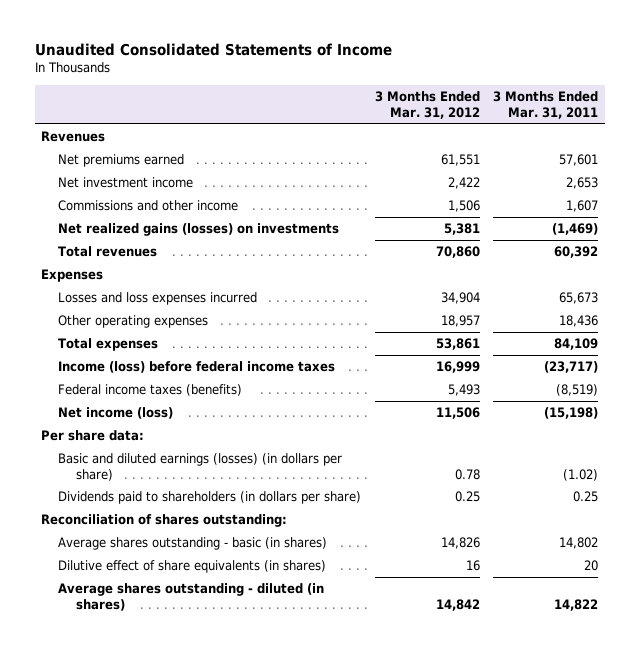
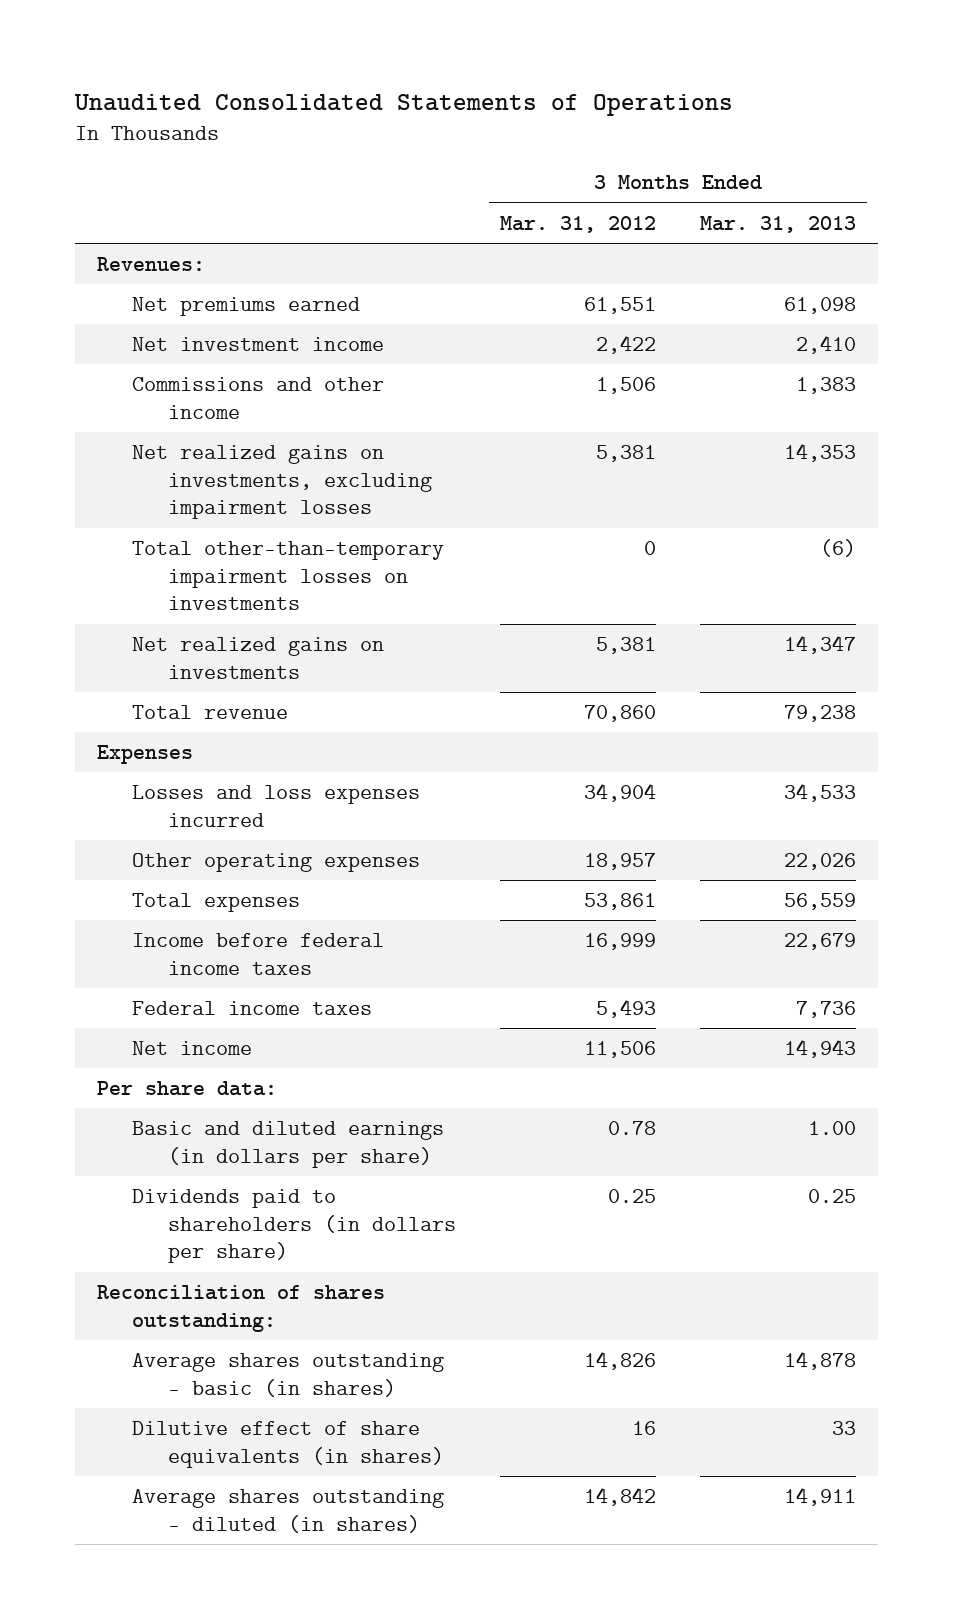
[34,42,392,56] Unaudited Consolidated Statements of Income -> [73,93,733,116] Unaudited Consolidated Statements of Operations
[493,91,599,119] 3 Months Ended Mar. 31, 2011 -> none
none -> [700,215,857,233] Mar. 31, 2013
[41,131,106,143] Revenues -> [97,257,206,272] Revenues:
none -> [132,445,432,520] Net realized gains on investments, excluding impairment losses
none -> [132,541,445,611] Total other-than-temporary impairment losses on investments
[58,223,340,237] Net realized gains (losses) on investments -> [132,637,385,679] Net realized gains on investments
[58,246,158,258] Total revenues -> [132,705,289,720] Total revenue
[58,361,336,374] Income (loss) before federal income taxes -> [132,933,385,975] Income before federal income taxes
[58,384,243,397] Federal income taxes (benefits) -> [132,1001,373,1016] Federal income taxes
[58,407,174,420] Net income (loss) -> [132,1041,253,1056] Net income
[58,453,343,481] Basic and diluted earnings (losses) (in dollars per share) -> [132,1121,445,1168] Basic and diluted earnings (in dollars per share)

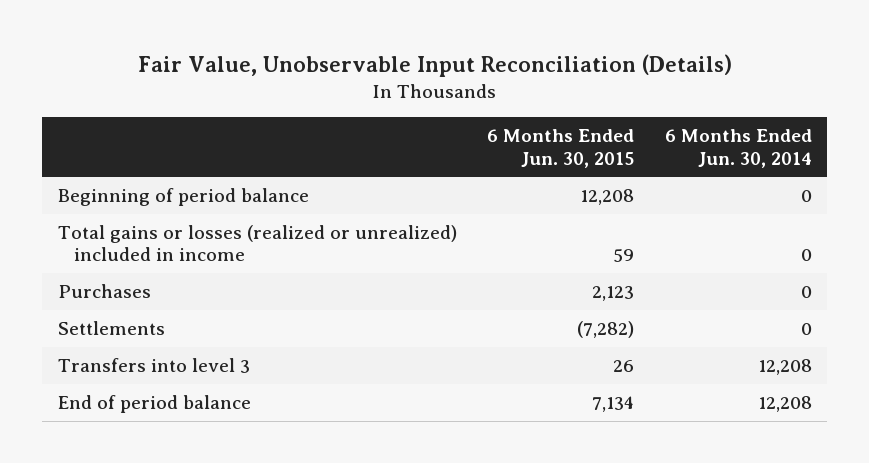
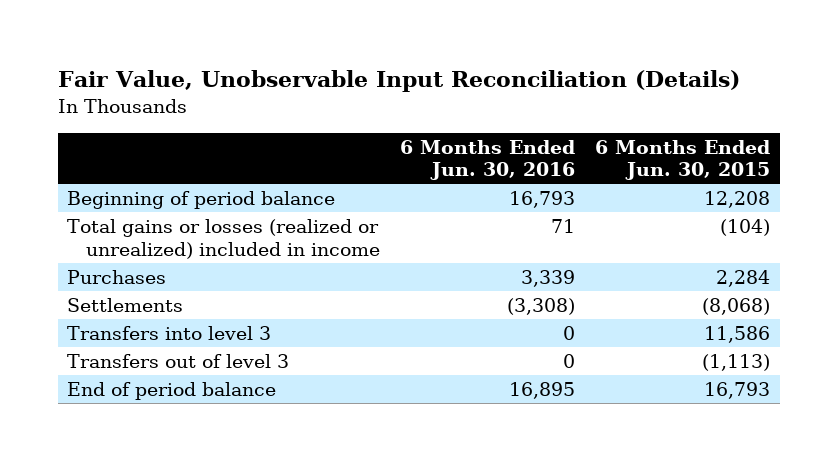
[664,129,812,168] 6 Months Ended Jun. 30, 2014 -> none
none -> [400,139,576,181] 6 Months Ended Jun. 30, 2016
[613,249,635,263] 59 -> [720,219,771,237] (104)
[592,285,635,301] 2,123 -> [716,270,771,288] 2,284
[577,320,635,338] (7,282) -> [702,298,771,316] (8,068)
[613,359,635,372] 26 -> [704,326,771,344] 11,586
none -> [67,354,290,369] Transfers out of level 3
[592,395,635,412] 7,134 -> [704,382,771,400] 16,793

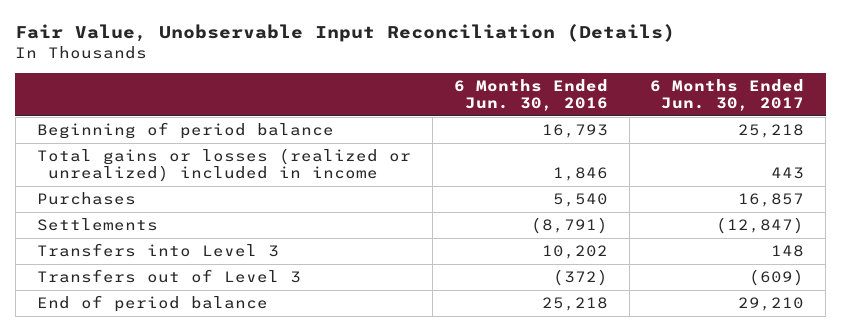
[595,139,771,181] 6 Months Ended Jun. 30, 2015 -> none
none -> [650,79,805,112] 6 Months Ended Jun. 30, 2017
[551,219,576,234] 71 -> [552,167,608,182] 1,846
[521,270,576,288] 3,339 -> [552,192,608,207] 5,540
[507,298,576,316] (3,308) -> [530,216,608,234] (8,791)
[67,326,272,341] Transfers into level 3 -> [36,242,279,257] Transfers into Level 3
[563,326,576,341] 0 -> [541,244,608,259] 10,202
[67,354,290,369] Transfers out of level 3 -> [36,268,301,283] Transfers out of Level 3
[563,354,576,369] 0 -> [552,268,608,286] (372)
[509,382,576,400] 16,895 -> [541,296,608,311] 25,218

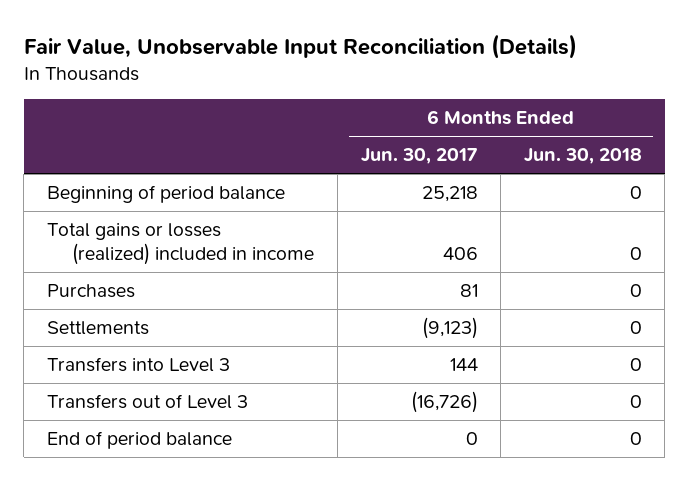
[453,79,608,112] 6 Months Ended Jun. 30, 2016 -> none
none -> [523,148,642,165] Jun. 30, 2018
[36,147,411,183] Total gains or losses (realized or unrealized) included in income -> [46,223,315,265] Total gains or losses (realized) included in income
[771,167,805,180] 443 -> [442,246,478,260] 406
[738,192,805,207] 16,857 -> [459,284,478,298] 81
[716,216,805,234] (12,847) -> [421,317,478,340] (9,123)
[771,244,805,257] 148 -> [449,358,478,372] 144
[749,268,805,286] (609) -> [410,391,478,414] (16,726)
[738,296,805,311] 29,210 -> [465,432,478,446] 0

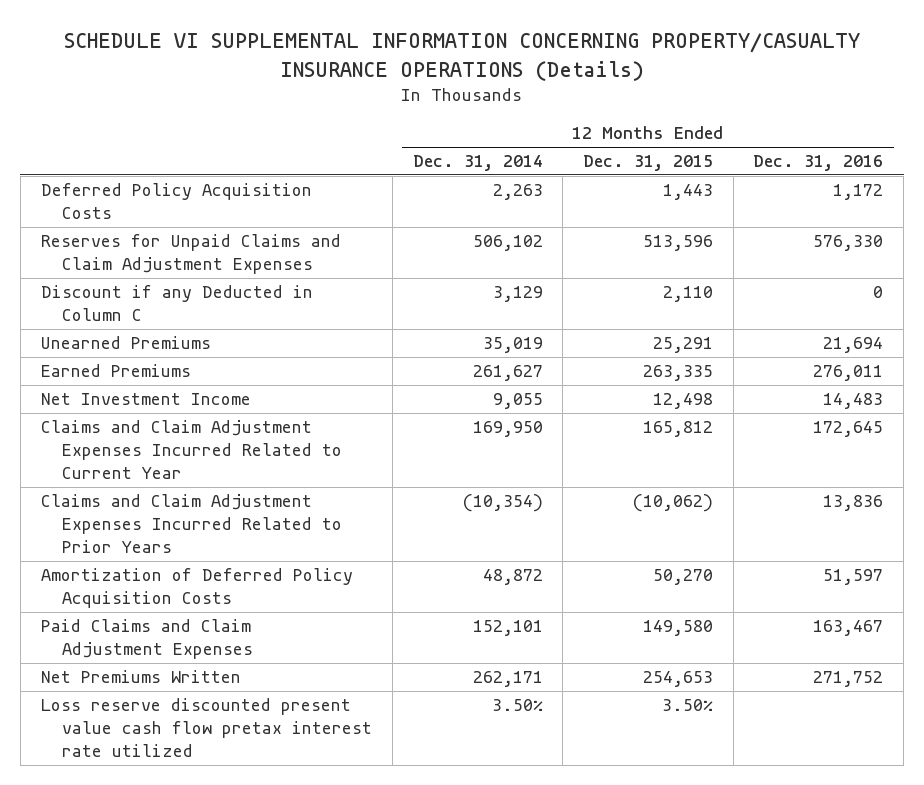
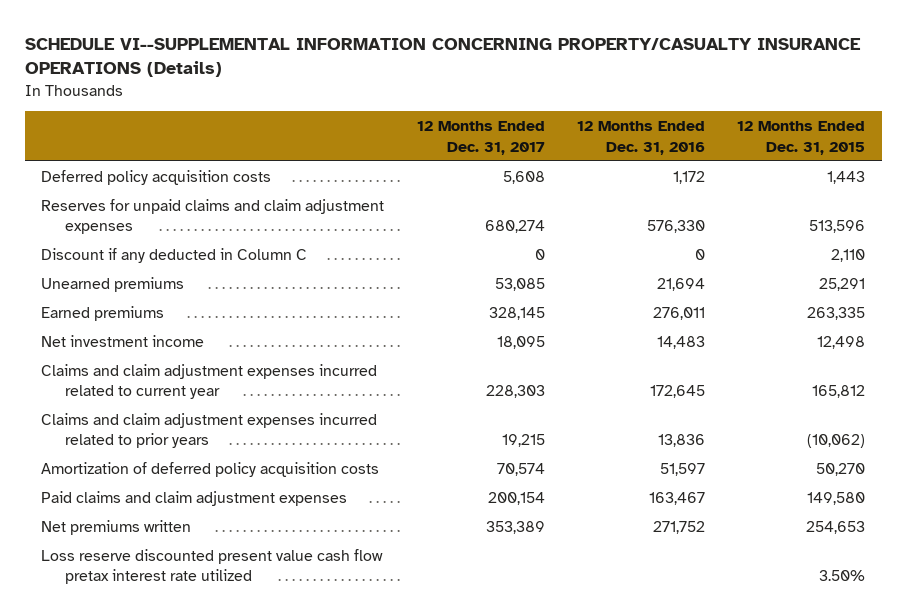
[64,33,861,81] SCHEDULE VI SUPPLEMENTAL INFORMATION CONCERNING PROPERTY/CASUALTY INSURANCE OPERATIONS (Details) -> [25,37,862,78] SCHEDULE VI--SUPPLEMENTAL INFORMATION CONCERNING PROPERTY/CASUALTY INSURANCE OPERATIONS (Details)
[412,155,543,172] Dec. 31, 2014 -> none
none -> [416,121,545,155] 12 Months Ended Dec. 31, 2017
[40,183,312,220] Deferred Policy Acquisition Costs -> [41,170,272,186] Deferred policy acquisition costs
[40,234,341,275] Reserves for Unpaid Claims and Claim Adjustment Expenses -> [41,199,385,235] Reserves for unpaid claims and claim adjustment expenses
[40,285,313,322] Discount if any Deducted in Column C -> [41,248,308,264] Discount if any deducted in Column C
[40,336,211,350] Unearned Premiums -> [41,277,185,293] Unearned premiums
[40,364,191,378] Earned Premiums -> [41,306,165,322] Earned premiums
[40,393,251,406] Net Investment Income -> [41,335,205,348] Net investment income
[40,420,343,480] Claims and Claim Adjustment Expenses Incurred Related to Current Year -> [41,364,378,400] Claims and claim adjustment expenses incurred related to current year
[40,494,343,554] Claims and Claim Adjustment Expenses Incurred Related to Prior Years -> [41,413,378,449] Claims and claim adjustment expenses incurred related to prior years
[40,568,353,609] Amortization of Deferred Policy Acquisition Costs -> [41,462,380,478] Amortization of deferred policy acquisition costs
[40,619,254,660] Paid Claims and Claim Adjustment Expenses -> [41,491,348,507] Paid claims and claim adjustment expenses
[40,670,241,684] Net Premiums Written -> [41,520,192,536] Net premiums written

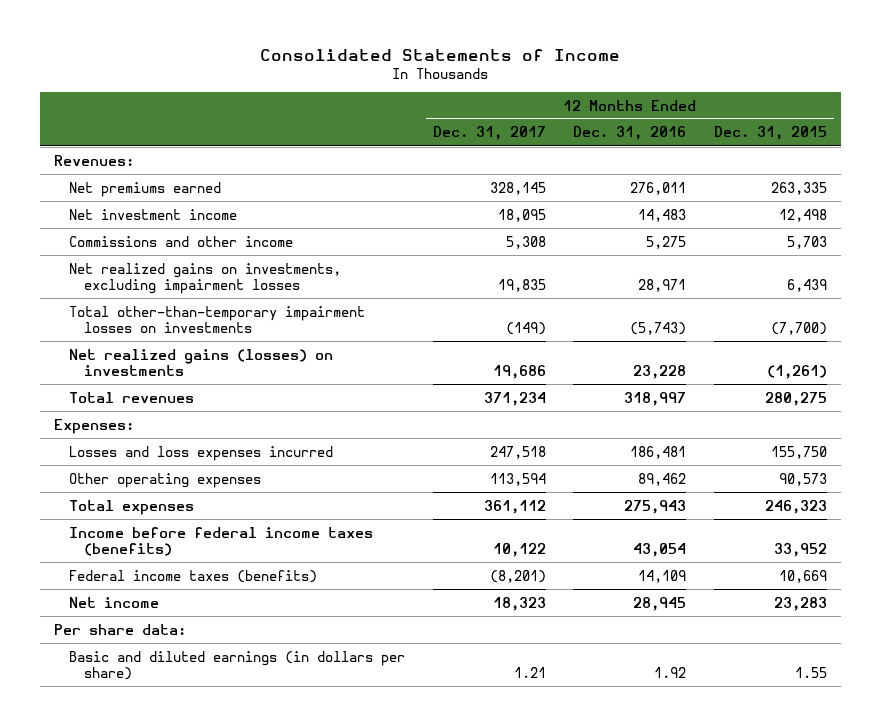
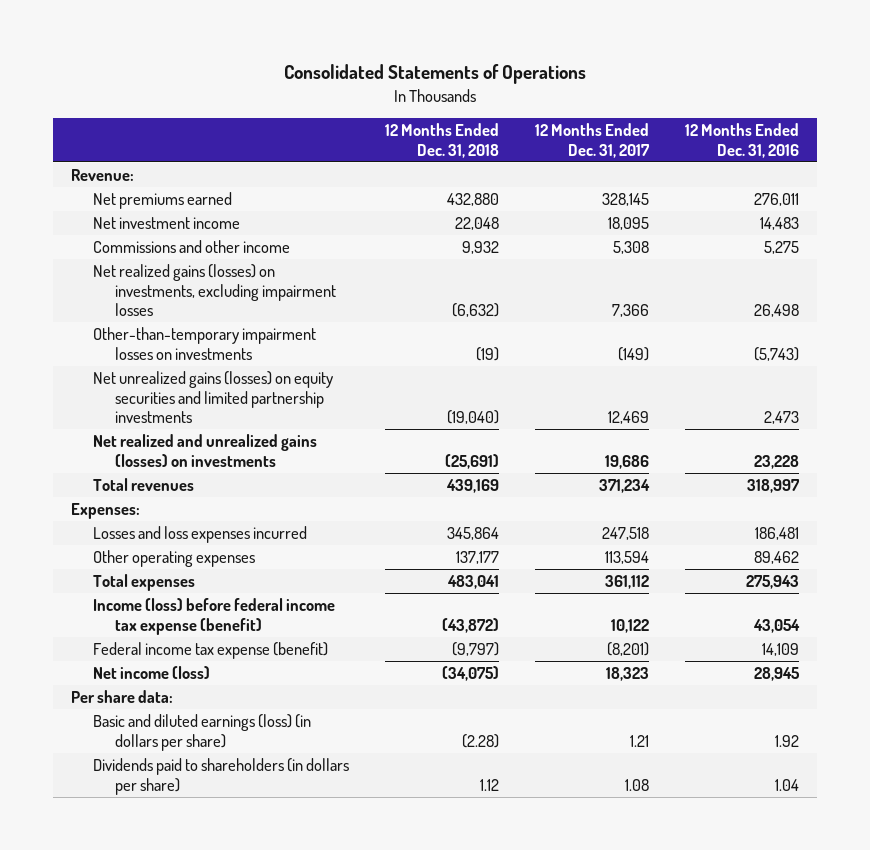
[260,48,621,61] Consolidated Statements of Income -> [284,64,587,85] Consolidated Statements of Operations
[713,126,827,141] Dec. 31, 2015 -> none
none -> [385,123,500,158] 12 Months Ended Dec. 31, 2018
[53,154,134,166] Revenues: -> [71,169,135,182] Revenue:
[68,262,341,294] Net realized gains on investments, excluding impairment losses -> [93,264,337,317] Net realized gains (losses) on investments, excluding impairment losses
[497,278,546,292] 19,835 -> [612,304,650,318] 7,366
[638,278,687,292] 28,971 -> [754,304,800,318] 26,498
[68,305,365,333] Total other-than-temporary impairment losses on investments -> [93,327,317,360] Other-than-temporary impairment losses on investments
none -> [93,371,334,424] Net unrealized gains (losses) on equity securities and limited partnership investments
[68,348,333,376] Net realized gains (losses) on investments -> [93,434,318,467] Net realized and unrealized gains (losses) on investments
[68,526,373,556] Income before federal income taxes (benefits) -> [93,598,336,635] Income (loss) before federal income tax expense (benefit)
[68,569,317,583] Federal income taxes (benefits) -> [93,642,329,660] Federal income tax expense (benefit)
[68,596,159,608] Net income -> [93,666,211,680] Net income (loss)
[68,650,405,680] Basic and diluted earnings (in dollars per share) -> [93,714,312,751] Basic and diluted earnings (loss) (in dollars per share)
none -> [93,758,350,795] Dividends paid to shareholders (in dollars per share)

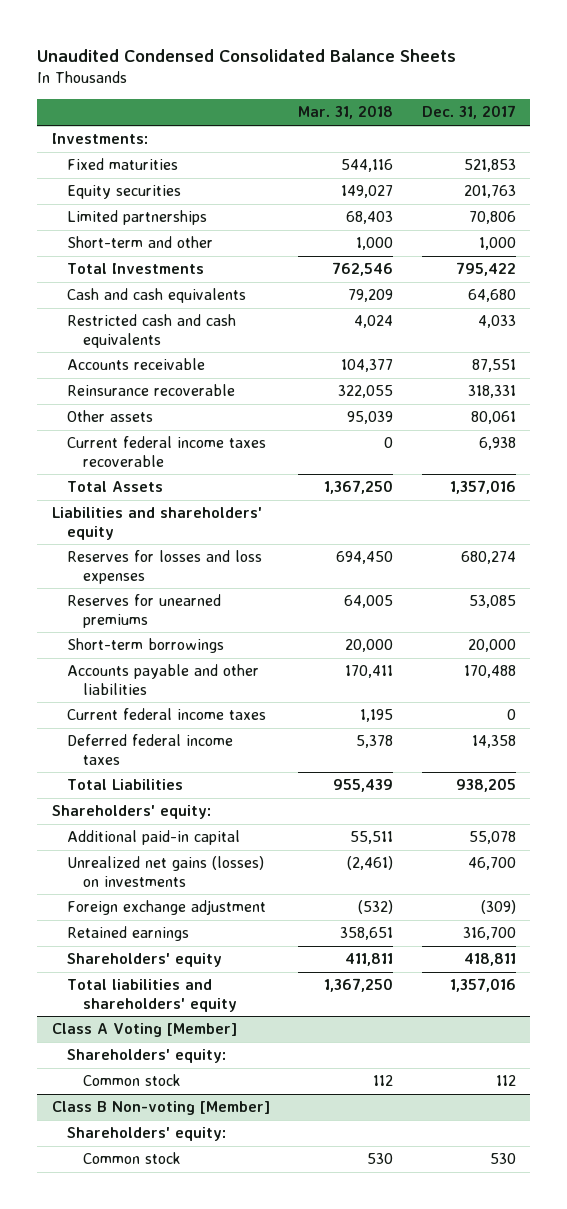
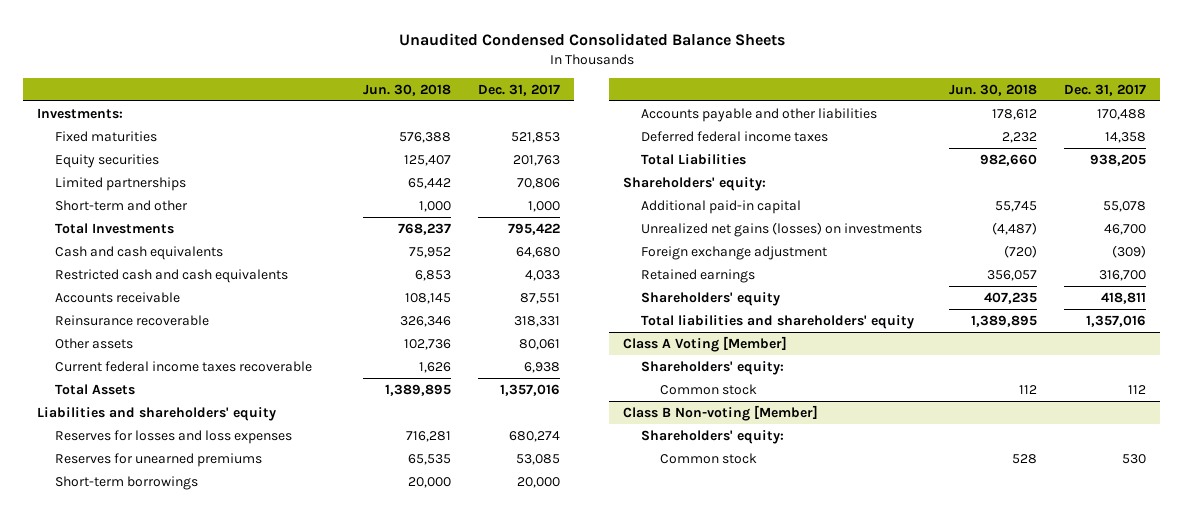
[298,105,394,120] Mar. 31, 2018 -> none
none -> [363,84,452,97] Jun. 30, 2018
[67,708,267,721] Current federal income taxes -> none

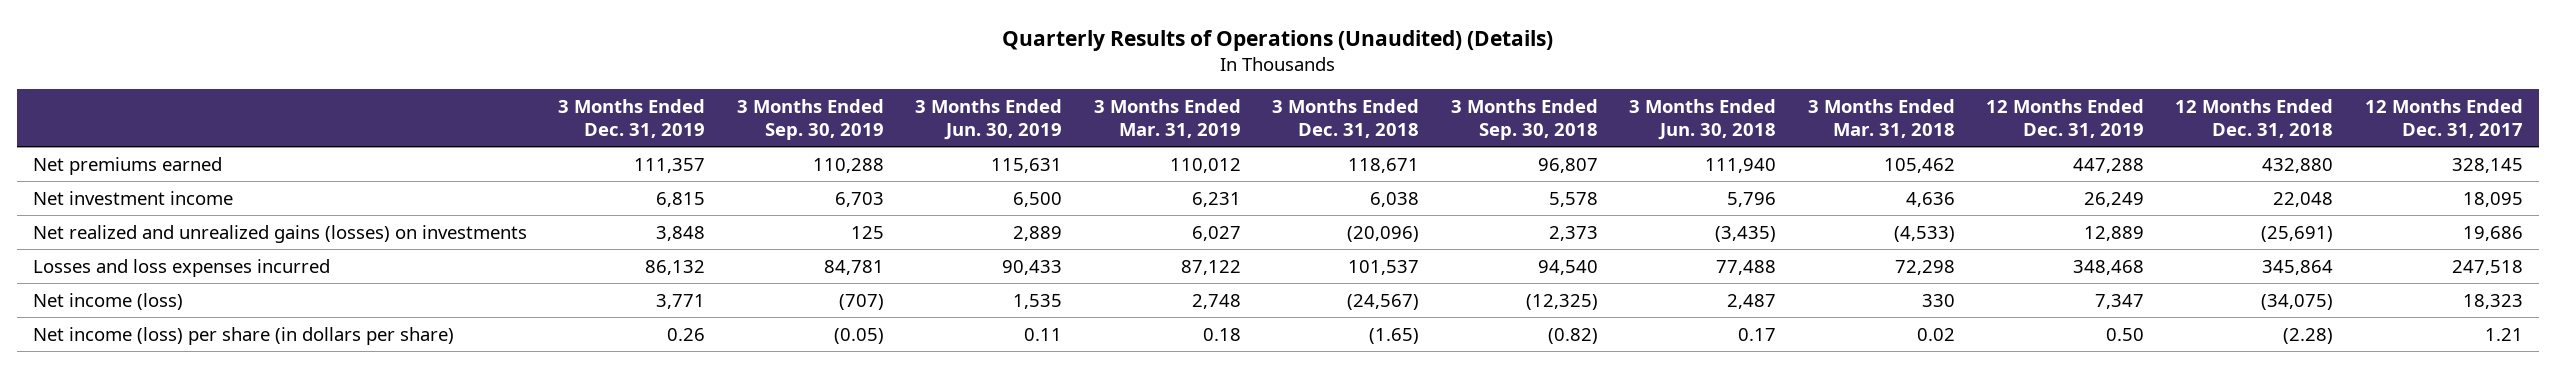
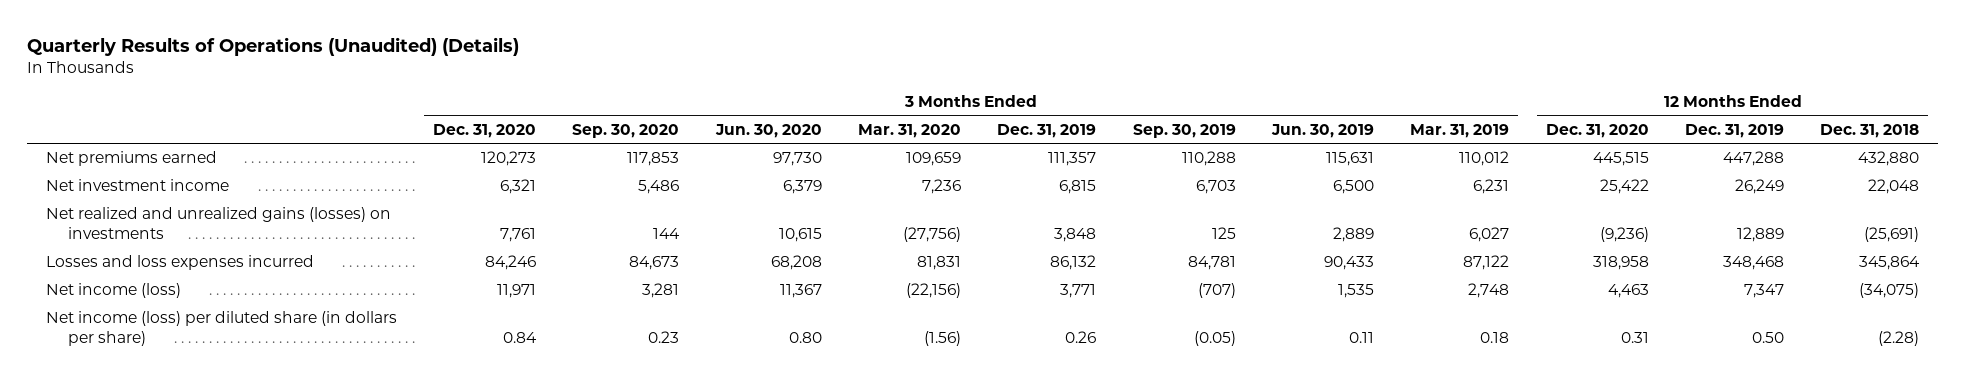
[1272,98,1420,138] 3 Months Ended Dec. 31, 2018 -> none
[1450,98,1598,140] 3 Months Ended Sep. 30, 2018 -> none
[1629,98,1777,140] 3 Months Ended Jun. 30, 2018 -> none
[1807,98,1955,138] 3 Months Ended Mar. 31, 2018 -> none
[2364,98,2523,138] 12 Months Ended Dec. 31, 2017 -> none
none -> [432,124,536,139] Dec. 31, 2020
none -> [572,124,680,139] Sep. 30, 2020
none -> [714,124,822,139] Jun. 30, 2020
none -> [857,124,961,139] Mar. 31, 2020
none -> [1545,124,1649,139] Dec. 31, 2020
[32,326,454,345] Net income (loss) per share (in dollars per share) -> [45,311,397,347] Net income (loss) per diluted share (in dollars per share)

